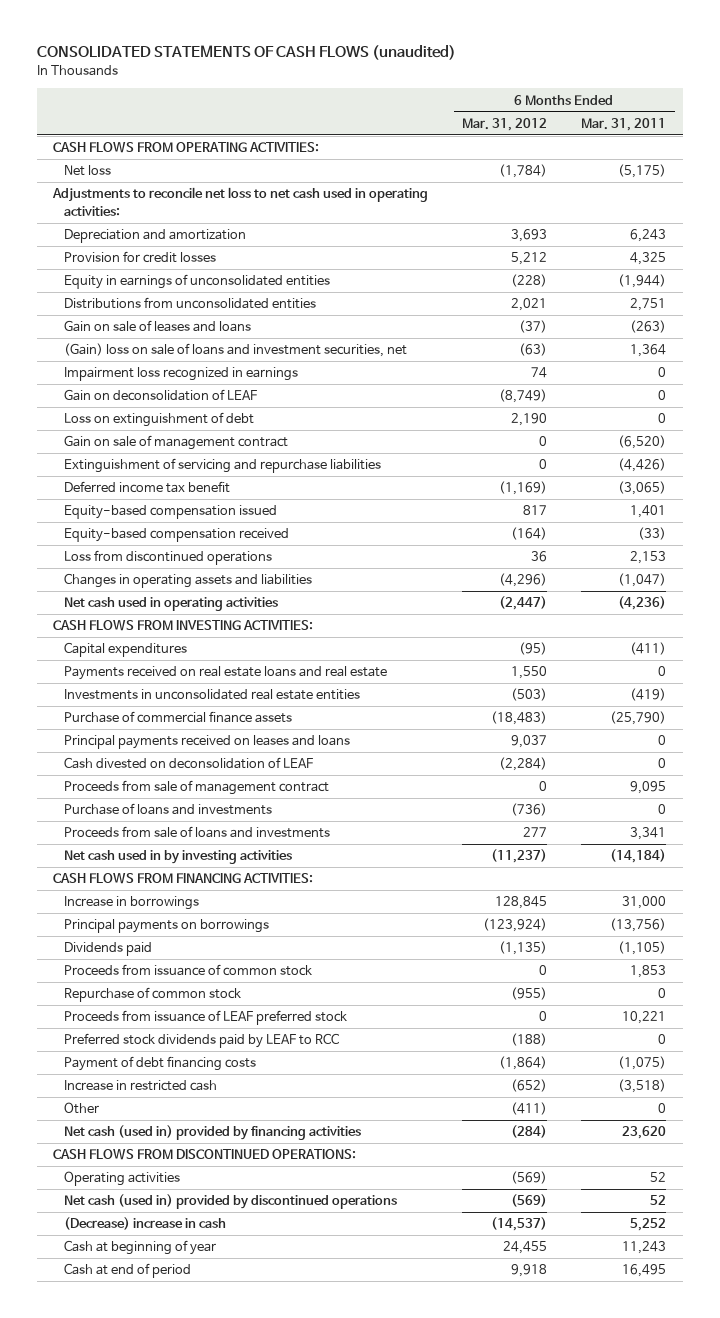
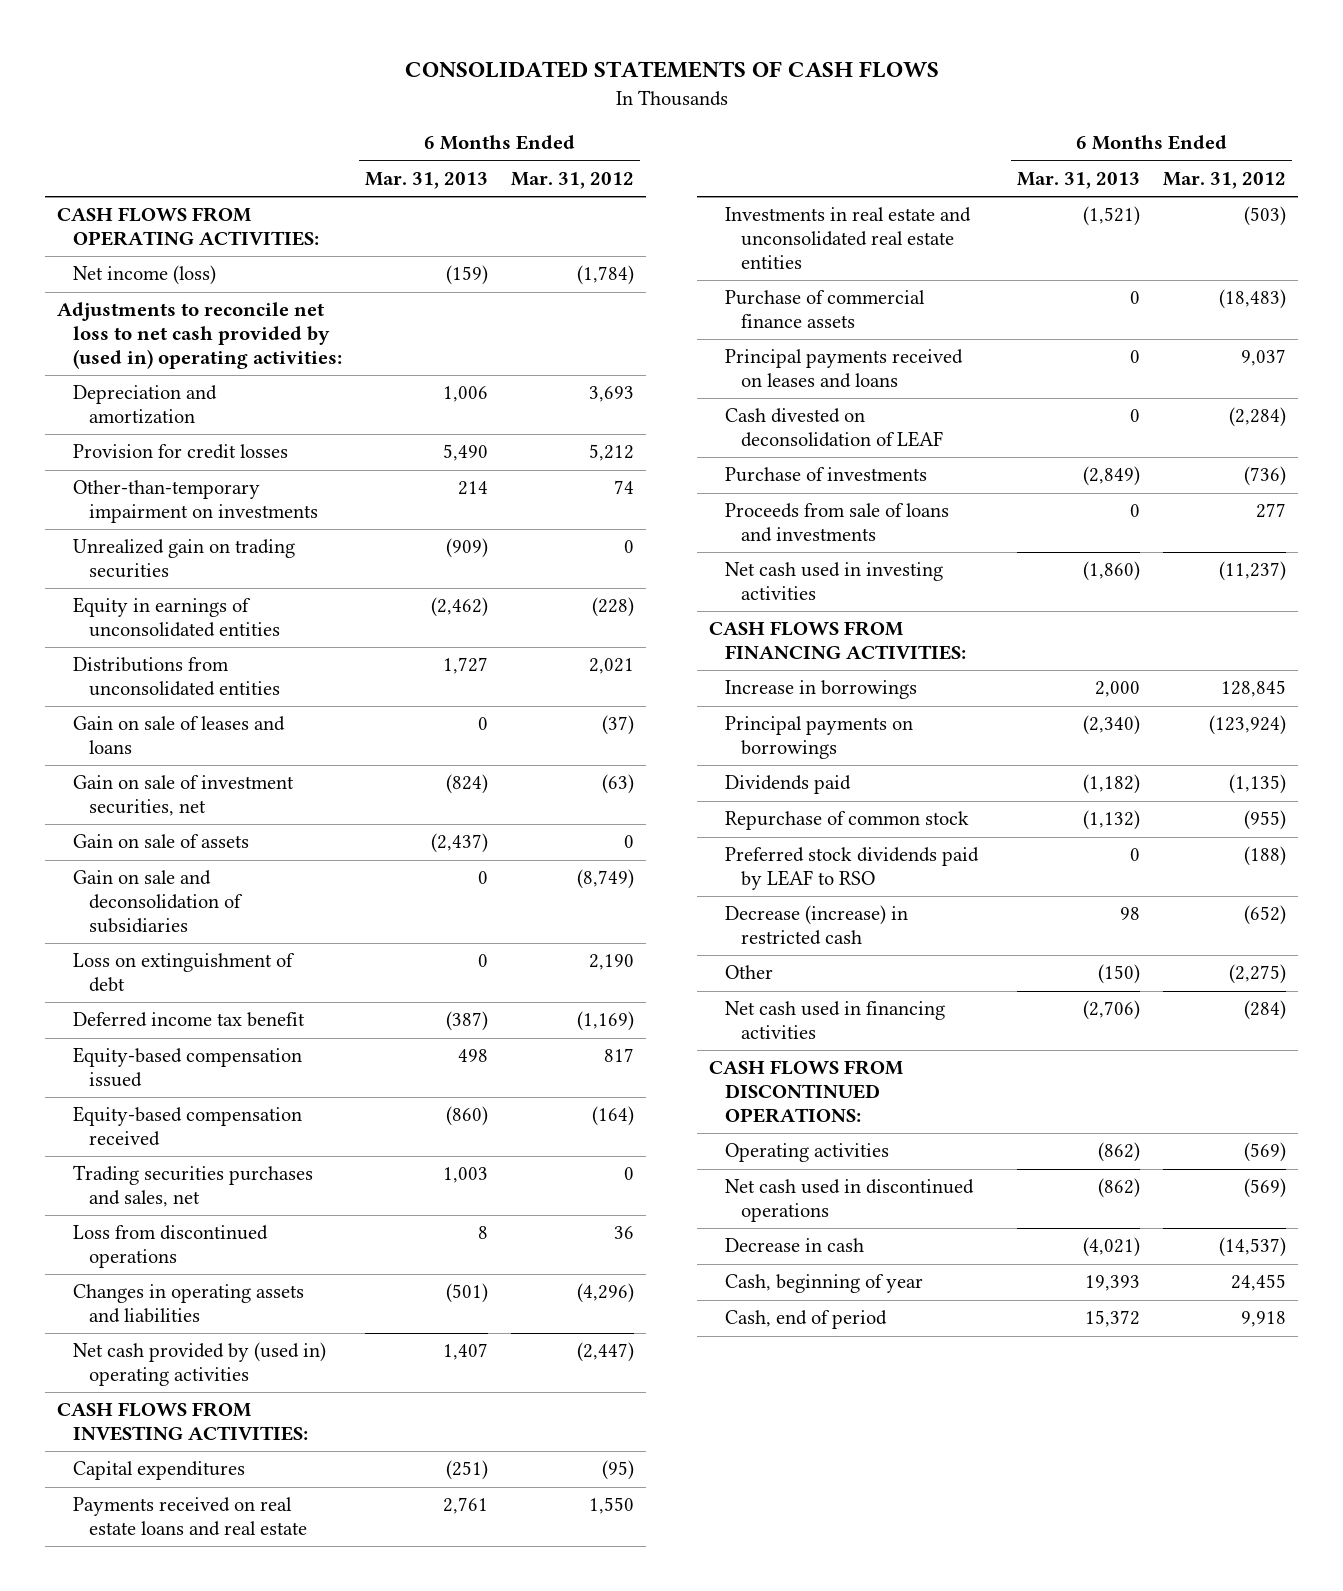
[36,45,456,61] CONSOLIDATED STATEMENTS OF CASH FLOWS (unaudited) -> [404,61,939,79] CONSOLIDATED STATEMENTS OF CASH FLOWS
[581,117,667,131] Mar. 31, 2011 -> none
none -> [365,171,489,189] Mar. 31, 2013
[63,165,111,177] Net loss -> [73,265,217,286] Net income (loss)
[52,187,429,216] Adjustments to reconcile net loss to net cash used in operating activities: -> [57,302,343,370] Adjustments to reconcile net loss to net cash provided by (used in) operating activities:
none -> [73,480,319,524] Other-than-temporary impairment on investments
none -> [73,539,296,579] Unrealized gain on trading securities
[63,367,298,382] Impairment loss recognized in earnings -> none
[63,343,407,358] (Gain) loss on sale of loans and investment securities, net -> [73,775,295,817] Gain on sale of investment securities, net
none -> [73,834,250,849] Gain on sale of assets
[63,389,257,402] Gain on deconsolidation of LEAF -> [73,870,244,934] Gain on sale and deconsolidation of subsidiaries
[63,435,288,451] Gain on sale of management contract -> none
[63,458,381,474] Extinguishment of servicing and repurchase liabilities -> none
none -> [73,1165,314,1208] Trading securities purchases and sales, net
[63,597,278,612] Net cash used in operating activities -> [73,1342,327,1387] Net cash provided by (used in) operating activities
[63,689,360,701] Investments in unconsolidated real estate entities -> [724,207,971,270] Investments in real estate and unconsolidated real estate entities
[63,780,329,796] Proceeds from sale of management contract -> none
[63,803,272,816] Purchase of loans and investments -> [724,467,927,483] Purchase of investments
[63,850,292,865] Net cash used in by investing activities -> [724,562,943,601] Net cash used in investing activities
[63,964,312,977] Proceeds from issuance of common stock -> none
[63,1010,347,1026] Proceeds from issuance of LEAF preferred stock -> none
[63,1056,256,1072] Payment of debt financing costs -> none
[63,1033,339,1049] Preferred stock dividends paid by LEAF to RCC -> [724,847,979,891] Preferred stock dividends paid by LEAF to RSO
[63,1080,217,1092] Increase in restricted cash -> [724,905,908,946] Decrease (increase) in restricted cash
[511,1102,548,1116] (411) -> [1229,964,1287,985] (2,275)
[63,1125,361,1141] Net cash (used in) provided by financing activities -> [724,1001,945,1040] Net cash used in financing activities
[63,1194,397,1210] Net cash (used in) provided by discontinued operations -> [724,1179,974,1223] Net cash used in discontinued operations
[63,1217,226,1231] (Decrease) increase in cash -> [724,1238,864,1253] Decrease in cash
[63,1240,216,1256] Cash at beginning of year -> [724,1274,923,1294] Cash, beginning of year
[63,1263,191,1279] Cash at end of period -> [724,1310,887,1330] Cash, end of period

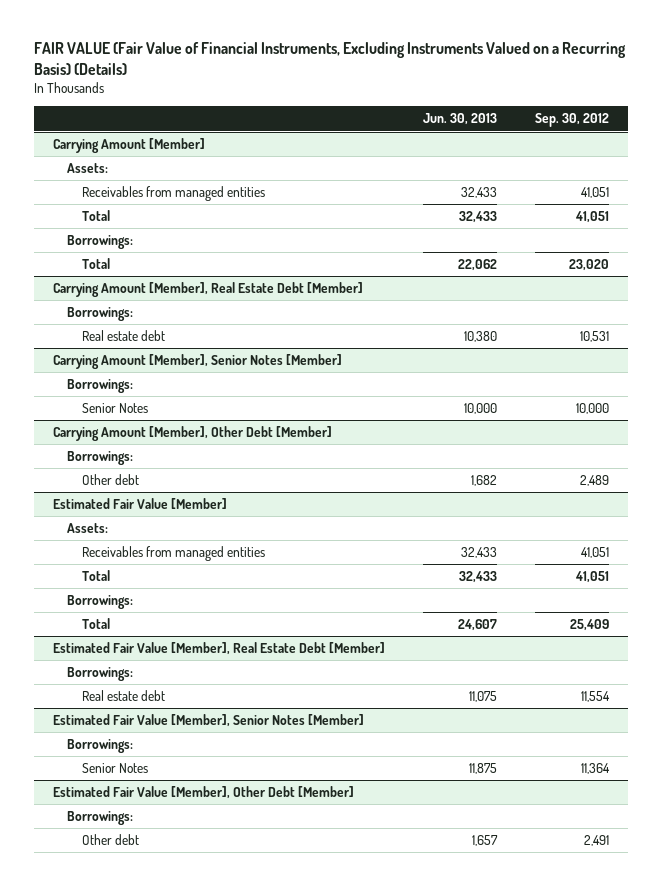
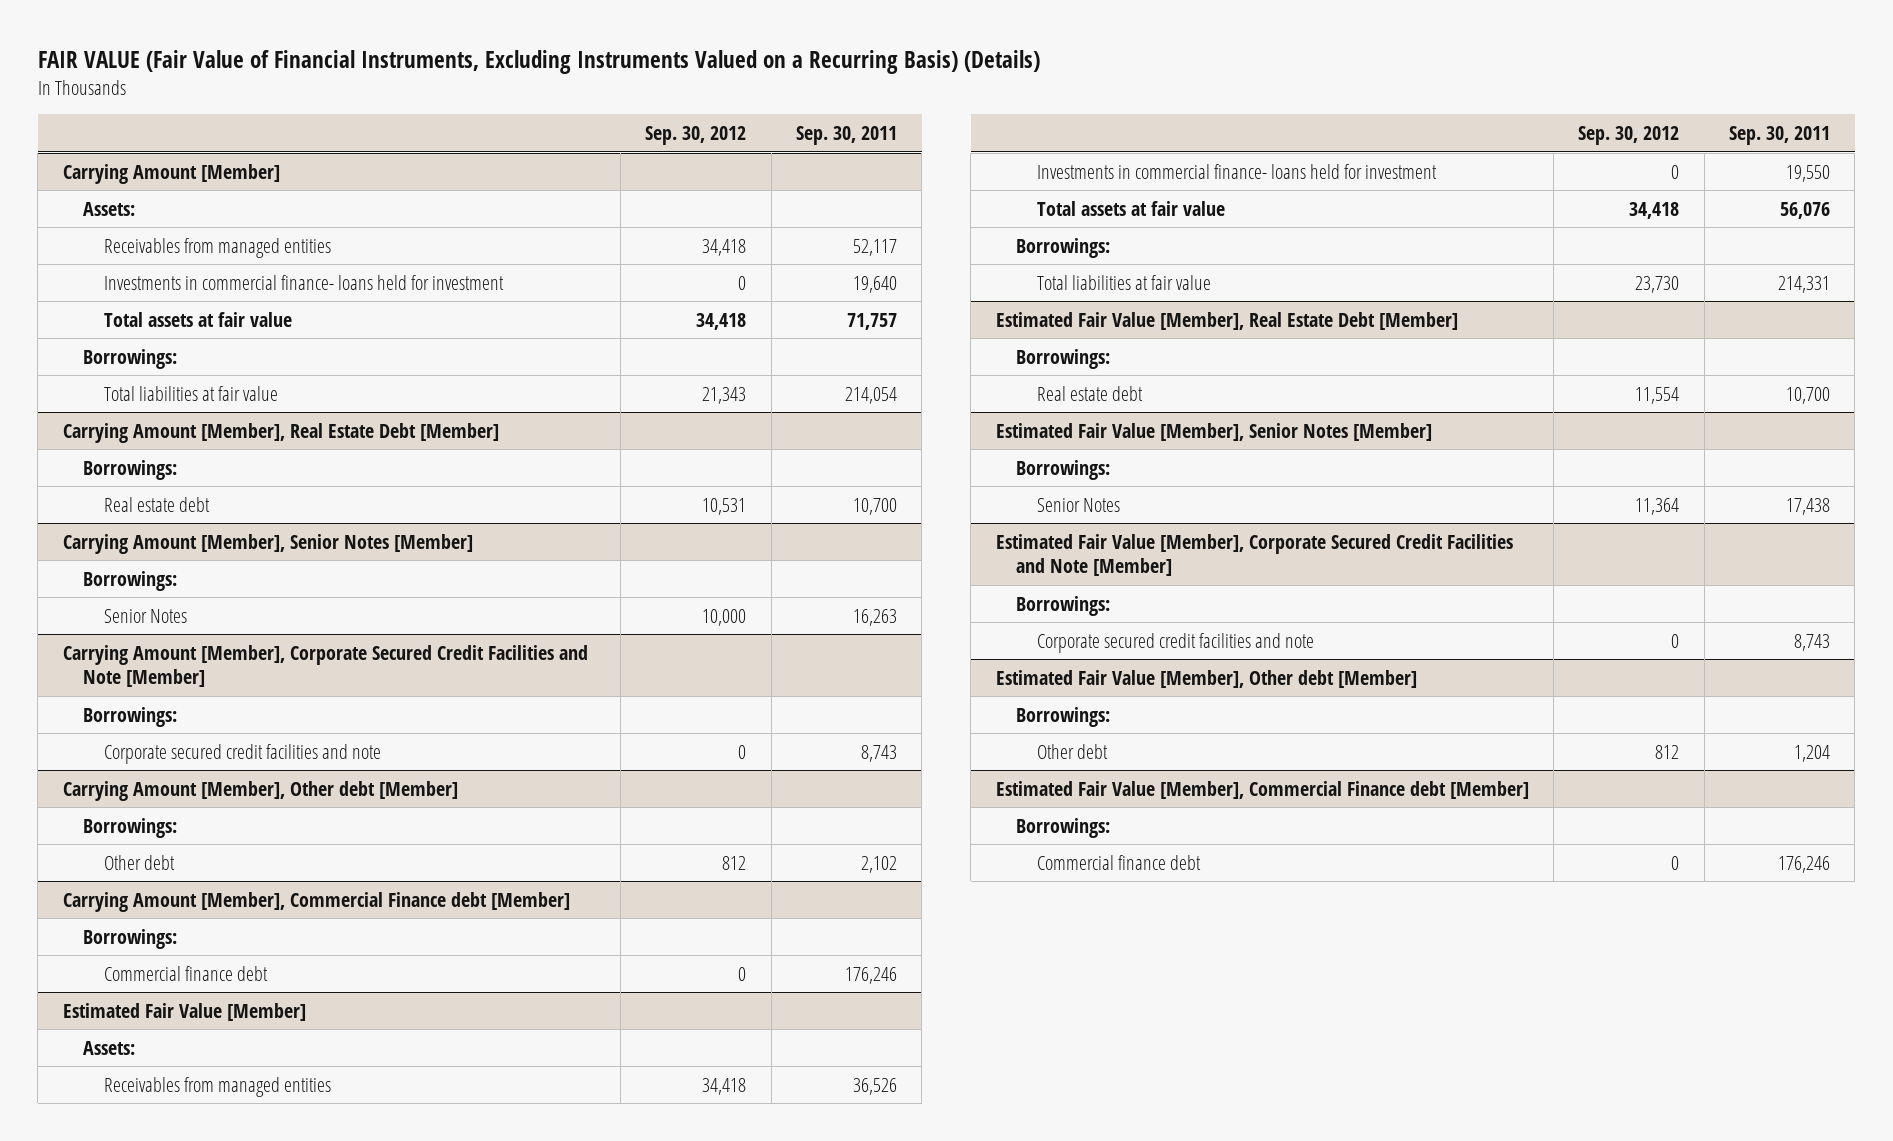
[423,113,498,126] Jun. 30, 2013 -> none
none -> [795,125,897,145] Sep. 30, 2011
[581,186,610,198] 41,051 -> [702,238,747,256] 34,418
none -> [103,274,504,290] Investments in commercial finance- loans held for investment
[81,209,110,221] Total -> [103,311,292,327] Total assets at fair value
[575,210,610,223] 41,051 -> [696,312,747,330] 34,418
[81,257,110,269] Total -> [103,385,278,401] Total liabilities at fair value
[569,258,610,271] 23,020 -> [702,386,747,404] 21,343
[52,425,332,441] Carrying Amount [Member], Other Debt [Member] -> none
none -> [62,644,588,687] Carrying Amount [Member], Corporate Secured Credit Facilities and Note [Member]
none -> [103,743,381,764] Corporate secured credit facilities and note
none -> [62,780,458,801] Carrying Amount [Member], Other debt [Member]
none -> [83,817,178,838] Borrowings:
[580,474,610,486] 2,489 -> [722,855,747,870] 812
none -> [62,891,570,912] Carrying Amount [Member], Commercial Finance debt [Member]
none -> [83,928,178,949] Borrowings:
none -> [103,965,268,981] Commercial finance debt
[581,546,610,558] 41,051 -> [702,1077,747,1095] 34,418
none -> [1036,163,1437,179] Investments in commercial finance- loans held for investment
[81,569,110,581] Total -> [1036,200,1225,216] Total assets at fair value
[575,570,610,583] 41,051 -> [1629,201,1680,219] 34,418
[81,617,110,629] Total -> [1036,274,1211,290] Total liabilities at fair value
[570,618,610,631] 25,409 -> [1635,275,1680,293] 23,730
[52,785,354,799] Estimated Fair Value [Member], Other Debt [Member] -> none
none -> [995,533,1513,576] Estimated Fair Value [Member], Corporate Secured Credit Facilities and Note [Member]
none -> [1036,632,1314,653] Corporate secured credit facilities and note
none -> [995,669,1417,688] Estimated Fair Value [Member], Other debt [Member]
none -> [1016,706,1111,727] Borrowings:
[584,834,610,846] 2,491 -> [1655,744,1680,759] 812
none -> [995,780,1529,799] Estimated Fair Value [Member], Commercial Finance debt [Member]
none -> [1016,817,1111,838] Borrowings:
none -> [1036,854,1201,870] Commercial finance debt

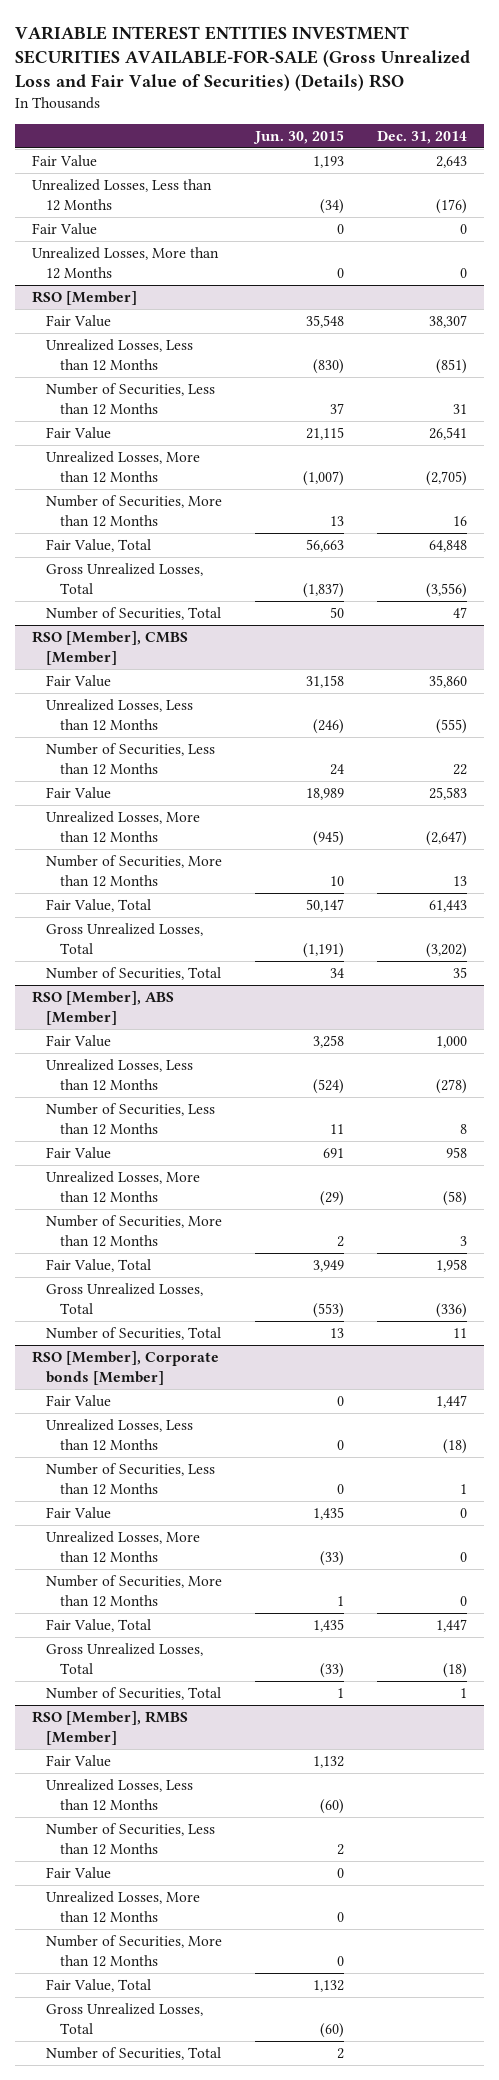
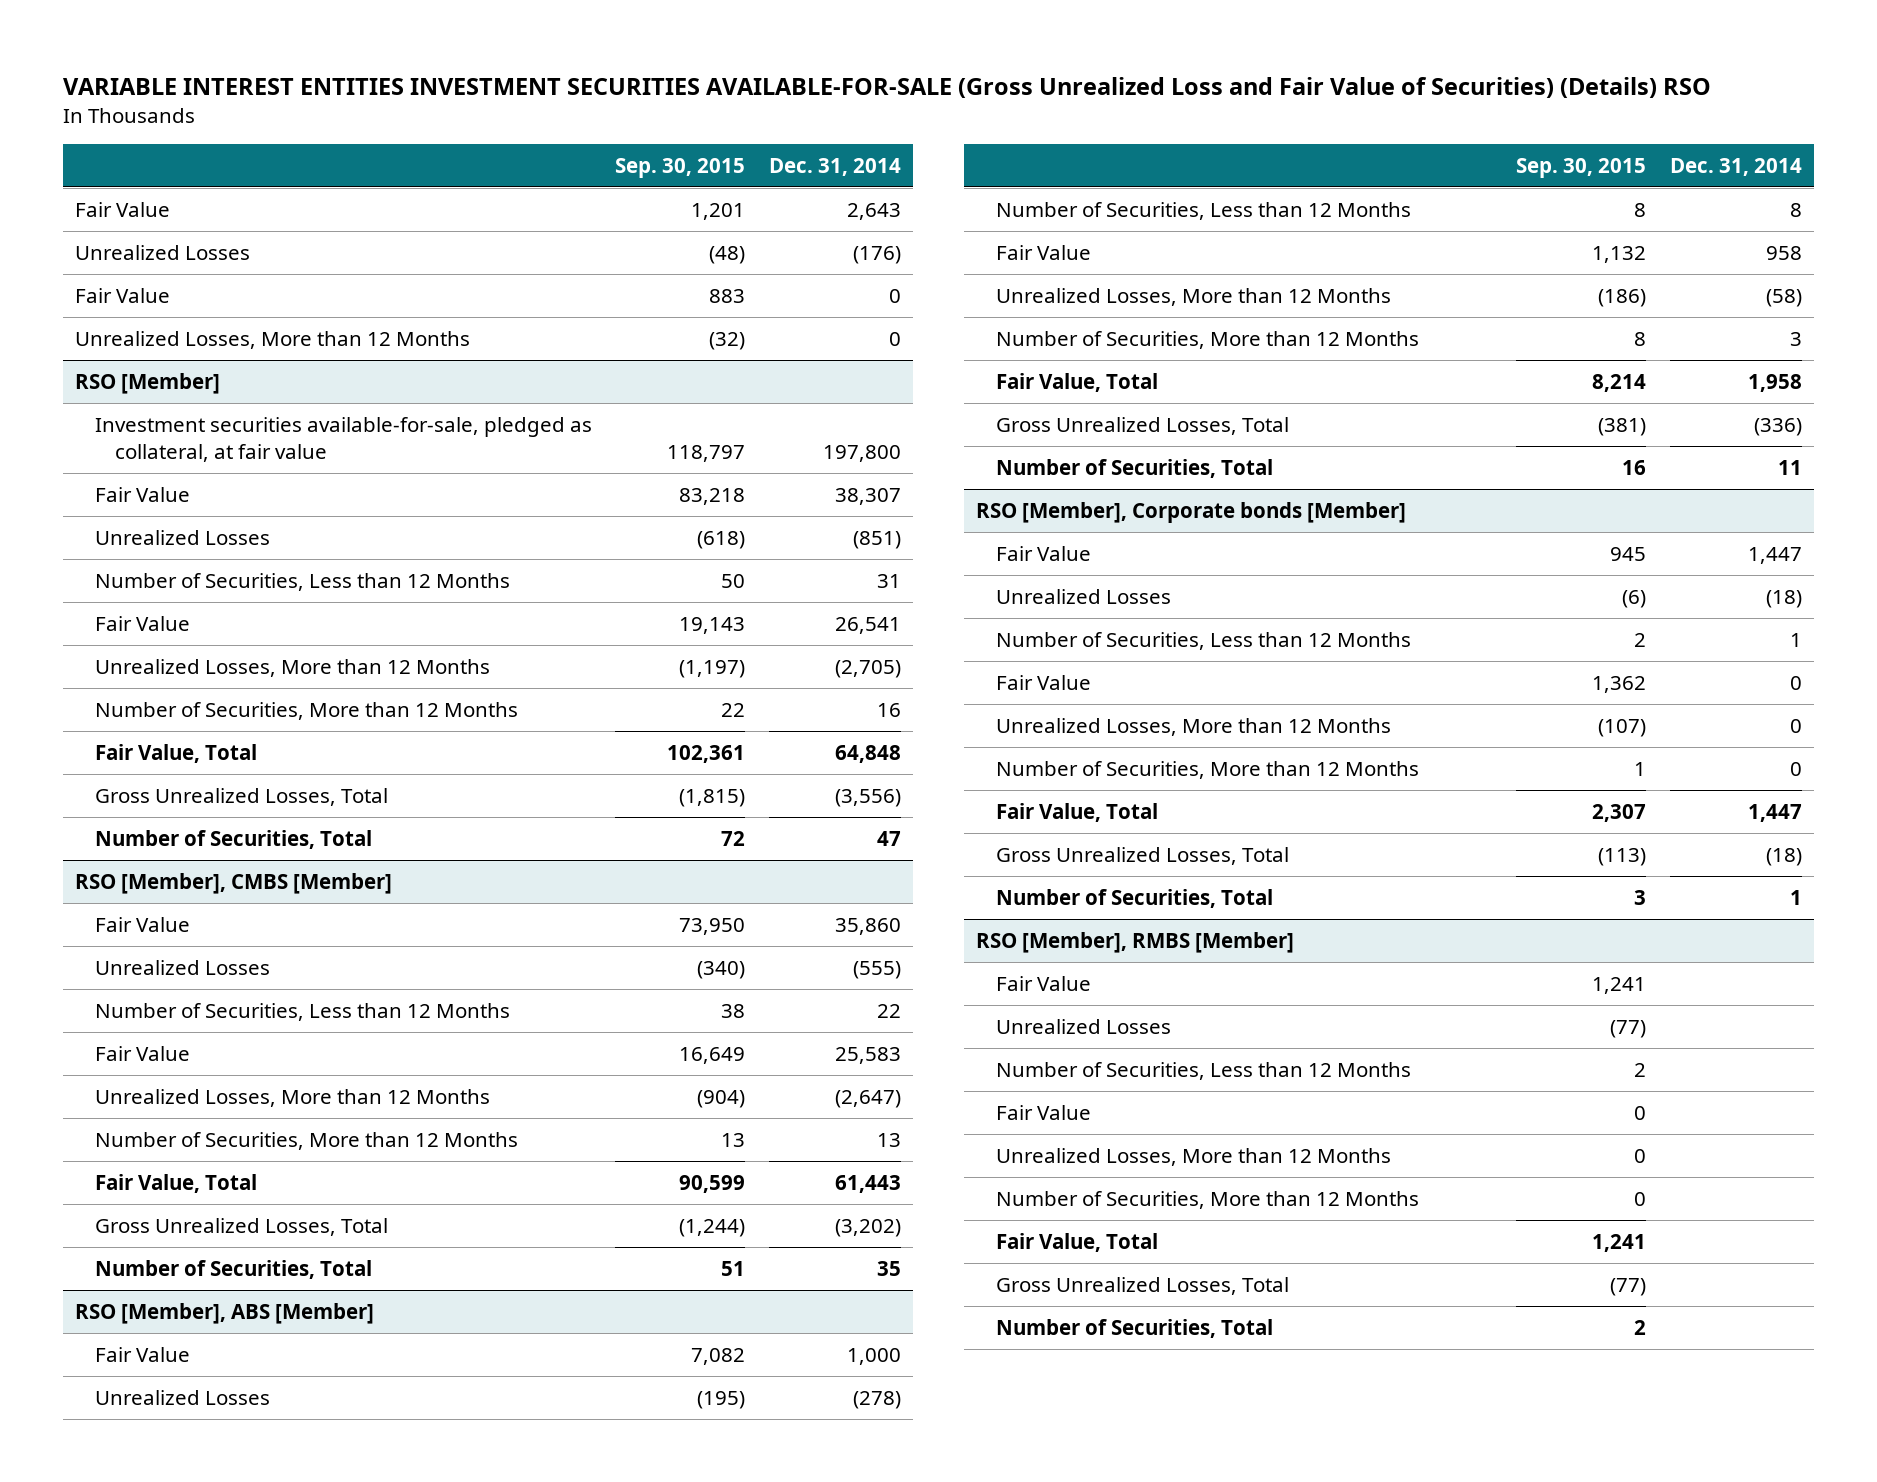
[253,129,345,144] Jun. 30, 2015 -> none
none -> [615,157,746,178] Sep. 30, 2015
[31,179,212,211] Unrealized Losses, Less than 12 Months -> [74,244,250,260] Unrealized Losses
none -> [94,416,592,462] Investment securities available-for-sale, pledged as collateral, at fair value
[46,339,194,371] Unrealized Losses, Less than 12 Months -> [94,529,270,545] Unrealized Losses
[46,699,194,731] Unrealized Losses, Less than 12 Months -> [94,959,270,975] Unrealized Losses
[46,1059,194,1091] Unrealized Losses, Less than 12 Months -> [94,1389,270,1405] Unrealized Losses
[46,1419,194,1451] Unrealized Losses, Less than 12 Months -> [995,588,1171,604] Unrealized Losses
[46,1779,194,1811] Unrealized Losses, Less than 12 Months -> [995,1018,1171,1034] Unrealized Losses

